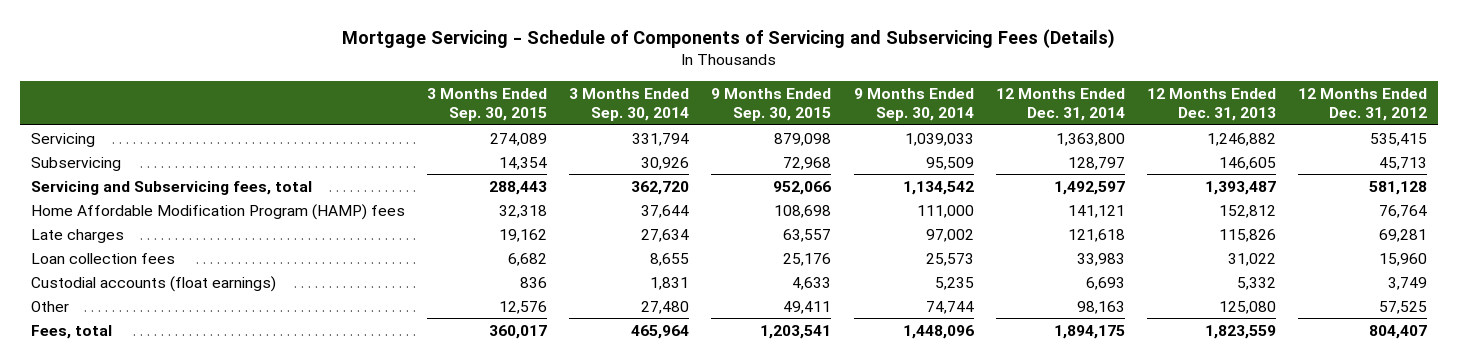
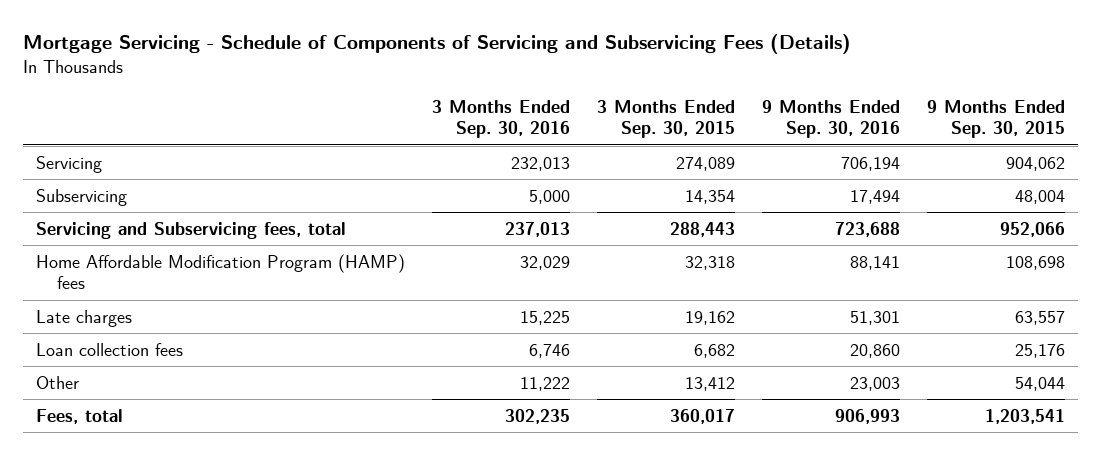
[569,87,690,122] 3 Months Ended Sep. 30, 2014 -> none
[853,87,974,122] 9 Months Ended Sep. 30, 2014 -> none
[995,87,1125,122] 12 Months Ended Dec. 31, 2014 -> none
[1146,87,1276,122] 12 Months Ended Dec. 31, 2013 -> none
[1298,87,1428,122] 12 Months Ended Dec. 31, 2012 -> none
none -> [431,99,570,139] 3 Months Ended Sep. 30, 2016
none -> [761,99,900,139] 9 Months Ended Sep. 30, 2016
[774,132,832,146] 879,098 -> [1005,156,1065,171] 904,062
[783,156,832,170] 72,968 -> [1014,189,1065,204] 48,004
[31,275,277,292] Custodial accounts (float earnings) -> none
[499,300,548,314] 12,576 -> [684,376,735,391] 13,412
[783,300,832,314] 49,411 -> [1014,376,1065,391] 54,044

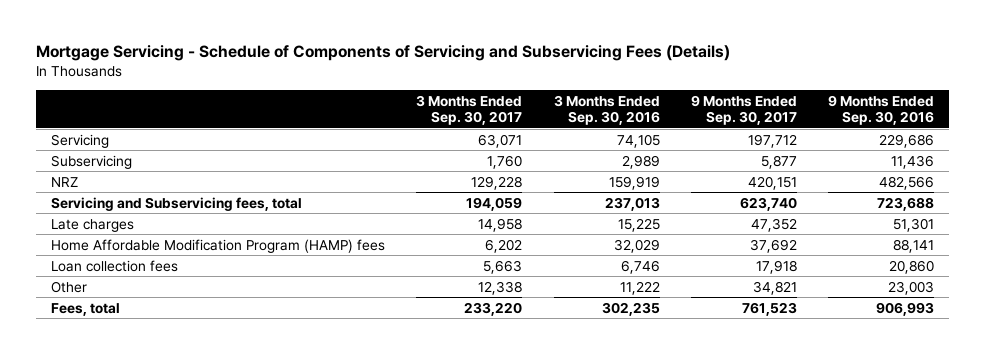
[596,99,735,139] 3 Months Ended Sep. 30, 2015 -> none
[926,99,1065,139] 9 Months Ended Sep. 30, 2015 -> none
none -> [416,94,523,126] 3 Months Ended Sep. 30, 2017
none -> [690,94,797,126] 9 Months Ended Sep. 30, 2017
[510,156,570,171] 232,013 -> [616,133,660,148] 74,105
[840,156,900,171] 706,194 -> [878,133,934,148] 229,686
[528,189,570,204] 5,000 -> [621,154,660,169] 2,989
[849,189,900,204] 17,494 -> [890,154,934,169] 11,436
none -> [51,176,79,187] NRZ
[35,253,405,290] Home Affordable Modification Program (HAMP) fees -> [51,238,386,253] Home Affordable Modification Program (HAMP) fees

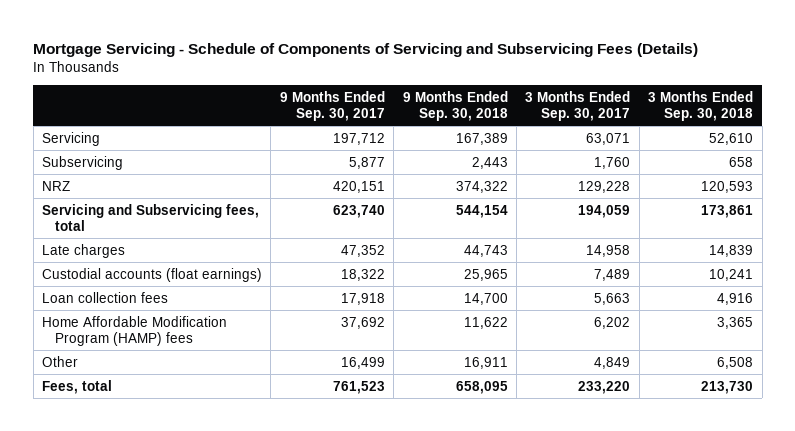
[553,94,660,126] 3 Months Ended Sep. 30, 2016 -> none
[827,94,934,126] 9 Months Ended Sep. 30, 2016 -> none
none -> [402,90,508,121] 9 Months Ended Sep. 30, 2018
none -> [648,90,754,121] 3 Months Ended Sep. 30, 2018
none -> [42,267,263,282] Custodial accounts (float earnings)
[51,238,386,253] Home Affordable Modification Program (HAMP) fees -> [42,315,228,346] Home Affordable Modification Program (HAMP) fees
[478,280,523,295] 12,338 -> [594,356,631,369] 4,849
[752,280,797,295] 34,821 -> [340,356,385,369] 16,499

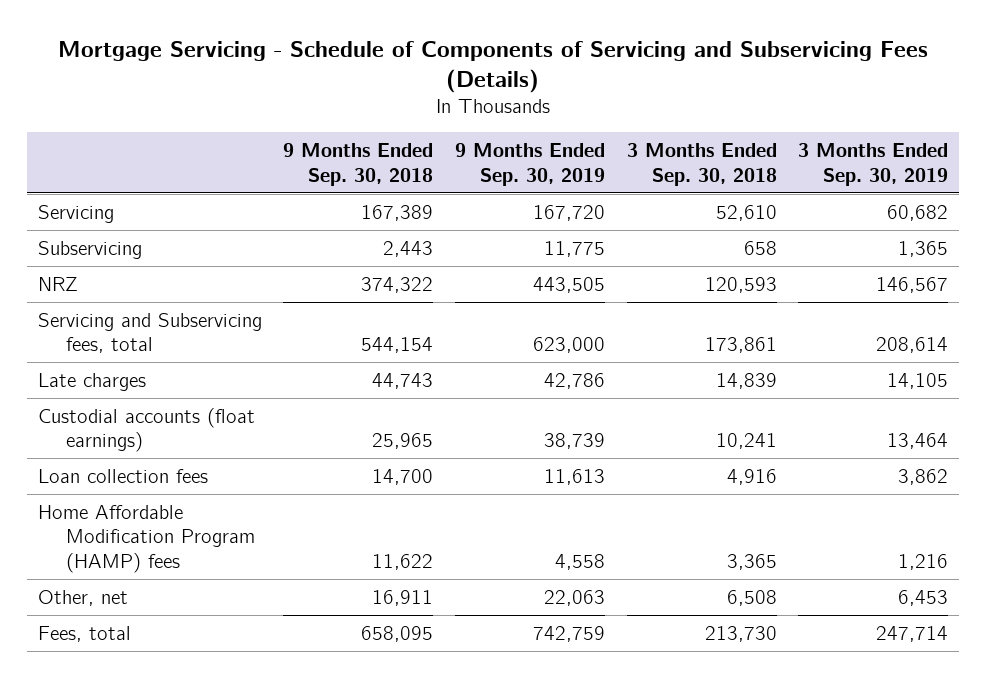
[279,90,385,121] 9 Months Ended Sep. 30, 2017 -> none
[525,90,631,121] 3 Months Ended Sep. 30, 2017 -> none
none -> [455,143,606,186] 9 Months Ended Sep. 30, 2019
none -> [798,143,949,186] 3 Months Ended Sep. 30, 2019
[42,355,79,367] Other -> [37,589,128,606] Other, net

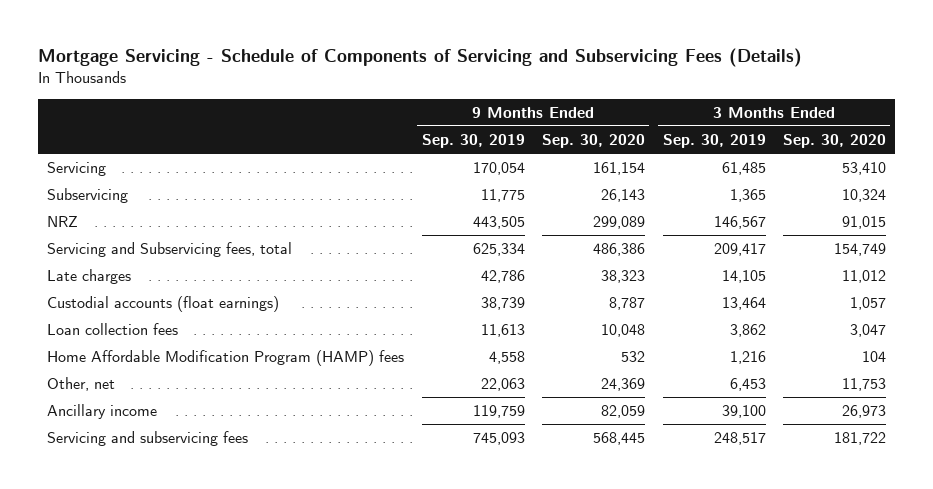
[283,143,434,186] 9 Months Ended Sep. 30, 2018 -> none
[626,143,777,186] 3 Months Ended Sep. 30, 2018 -> none
none -> [542,133,646,148] Sep. 30, 2020
none -> [783,133,887,148] Sep. 30, 2020
[533,204,606,221] 167,720 -> [472,162,525,176] 170,054
[887,204,949,221] 60,682 -> [721,162,766,176] 61,485
[533,337,606,354] 623,000 -> [472,243,525,257] 625,334
[876,337,949,354] 208,614 -> [713,243,766,257] 209,417
[37,625,131,642] Fees, total -> none
none -> [47,404,158,420] Ancillary income
none -> [47,431,249,447] Servicing and subservicing fees

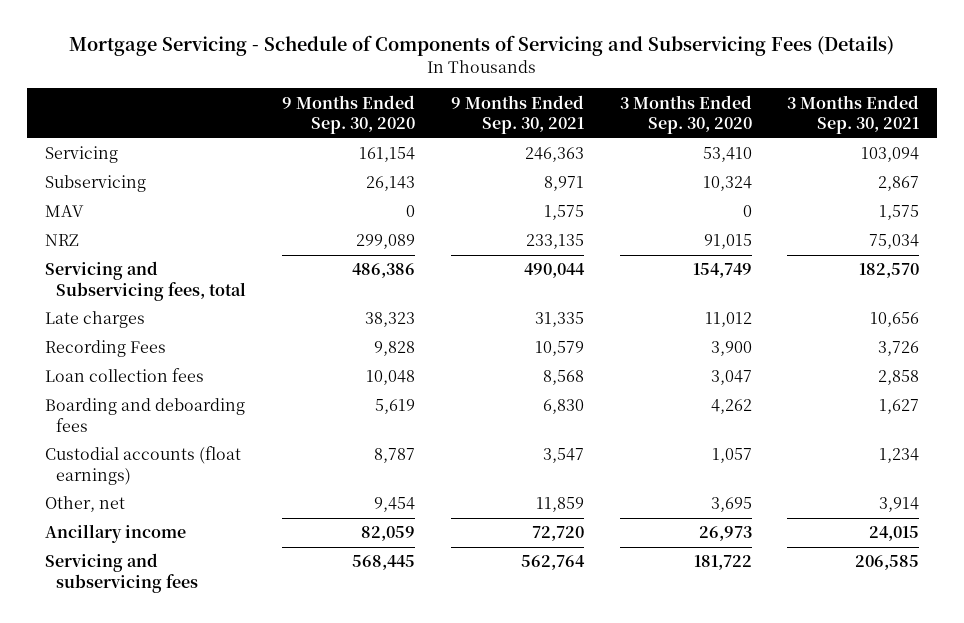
[421,133,525,148] Sep. 30, 2019 -> none
[662,133,766,148] Sep. 30, 2019 -> none
none -> [450,94,584,134] 9 Months Ended Sep. 30, 2021
none -> [787,94,920,134] 3 Months Ended Sep. 30, 2021
none -> [44,205,84,218] MAV
none -> [44,340,166,358] Recording Fees
[47,350,405,367] Home Affordable Modification Program (HAMP) fees -> none
none -> [44,398,245,432] Boarding and deboarding fees
[47,296,280,313] Custodial accounts (float earnings) -> [44,446,241,485] Custodial accounts (float earnings)
[601,378,646,392] 24,369 -> [373,497,415,513] 9,454
[842,378,887,392] 11,753 -> [710,497,752,513] 3,695

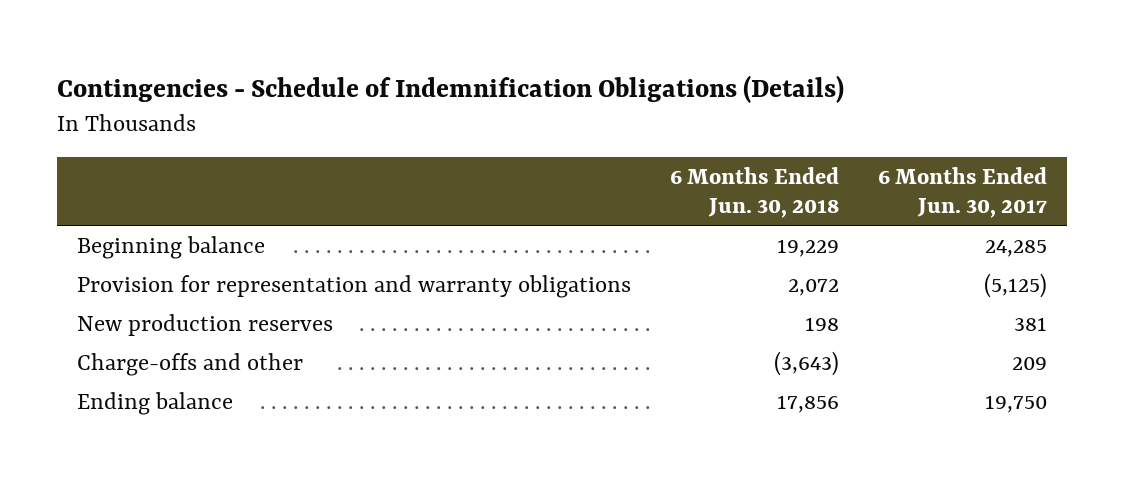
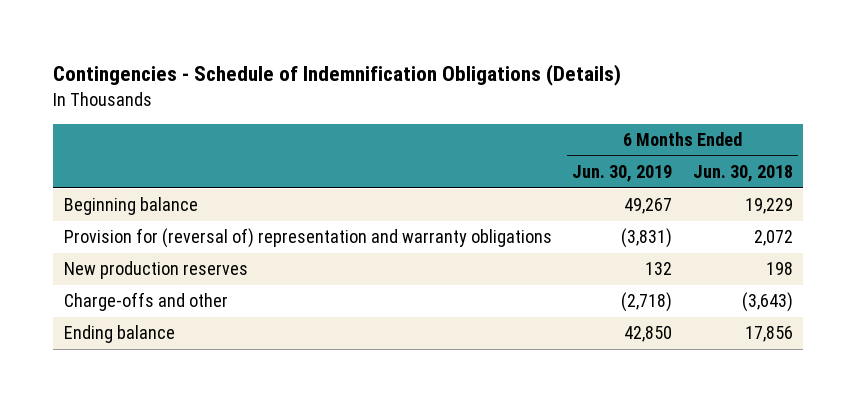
[878,166,1048,219] 6 Months Ended Jun. 30, 2017 -> none
none -> [572,165,673,183] Jun. 30, 2019
[76,274,631,298] Provision for representation and warranty obligations -> [63,228,552,249] Provision for (reversal of) representation and warranty obligations

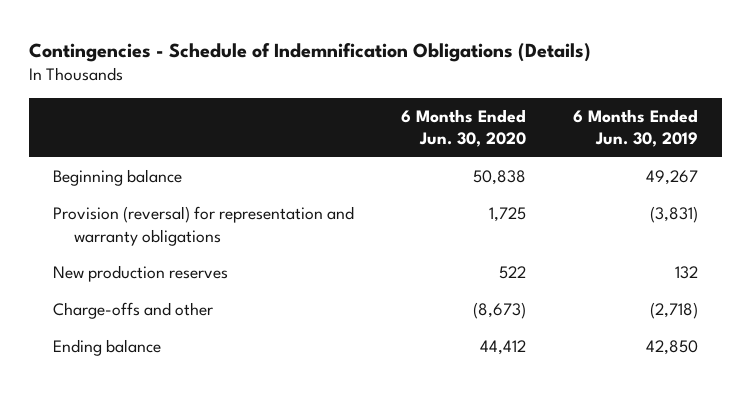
[693,165,794,183] Jun. 30, 2018 -> none
none -> [400,108,526,148] 6 Months Ended Jun. 30, 2020
[63,228,552,249] Provision for (reversal of) representation and warranty obligations -> [52,206,354,246] Provision (reversal) for representation and warranty obligations

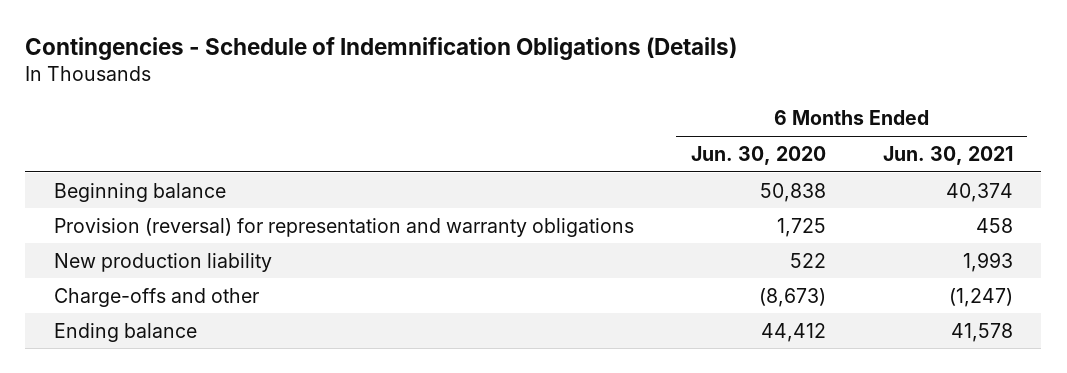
[572,108,698,148] 6 Months Ended Jun. 30, 2019 -> none
none -> [882,145,1013,165] Jun. 30, 2021
[52,265,228,283] New production reserves -> [53,252,272,272] New production liability

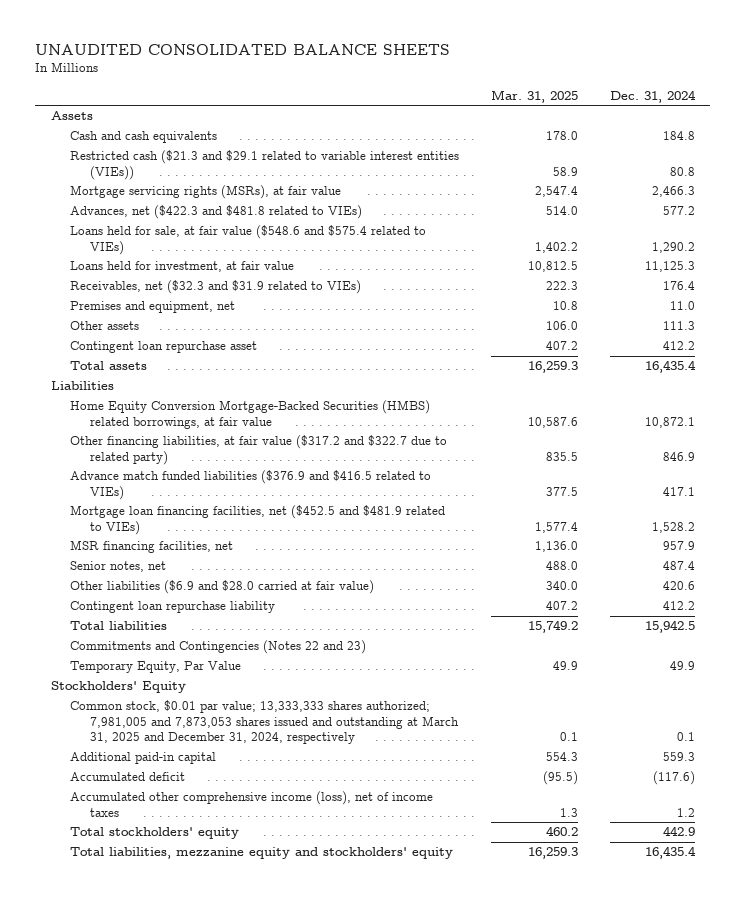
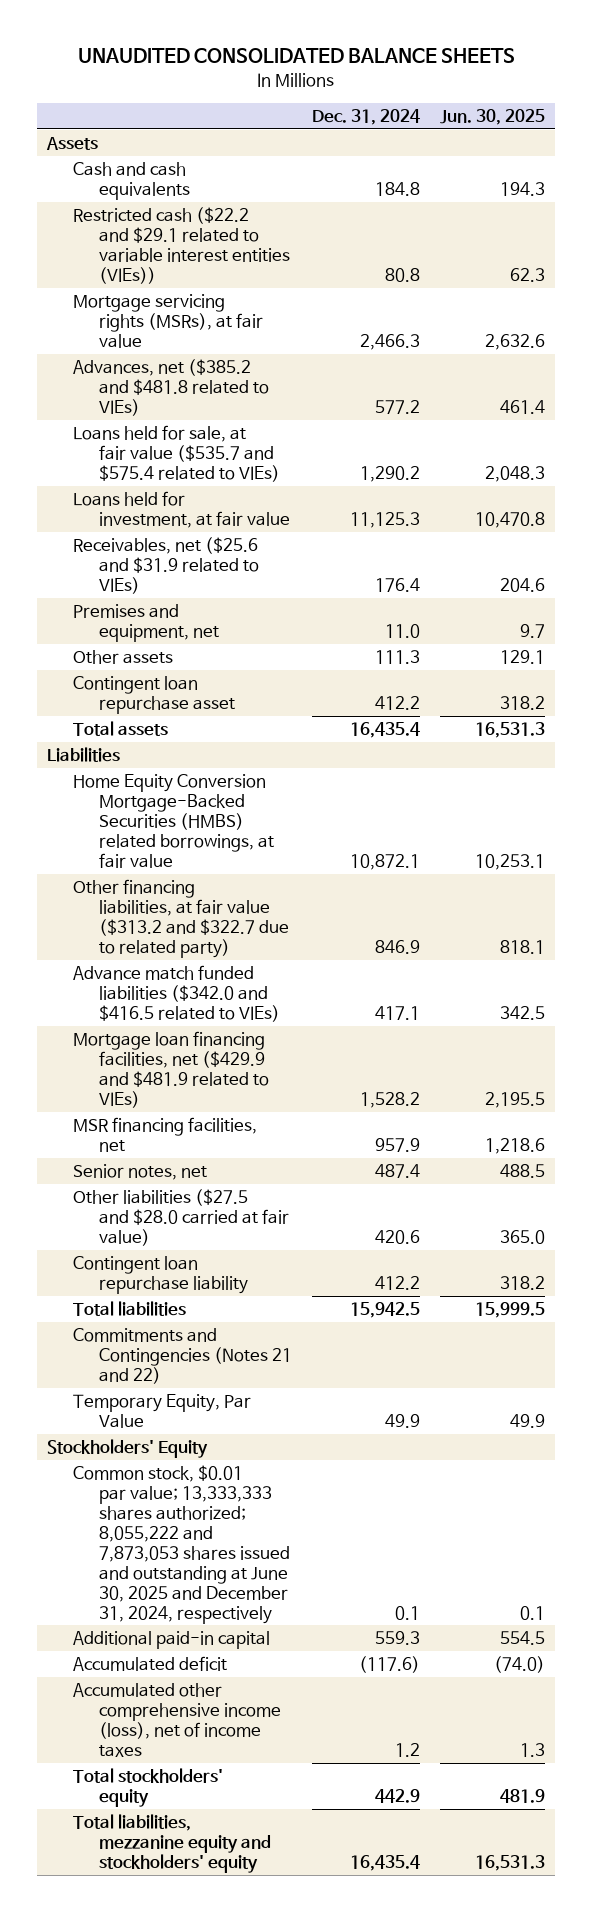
[491,89,579,103] Mar. 31, 2025 -> none
none -> [440,109,546,126] Jun. 30, 2025
[70,150,460,180] Restricted cash ($21.3 and $29.1 related to variable interest entities (VIEs)) -> [72,206,290,284] Restricted cash ($22.2 and $29.1 related to variable interest entities (VIEs))
[70,205,363,220] Advances, net ($422.3 and $481.8 related to VIEs) -> [72,358,269,416] Advances, net ($385.2 and $481.8 related to VIEs)
[70,225,427,255] Loans held for sale, at fair value ($548.6 and $575.4 related to VIEs) -> [72,424,280,482] Loans held for sale, at fair value ($535.7 and $575.4 related to VIEs)
[70,280,362,295] Receivables, net ($32.3 and $31.9 related to VIEs) -> [72,536,259,594] Receivables, net ($25.6 and $31.9 related to VIEs)
[70,435,448,465] Other financing liabilities, at fair value ($317.2 and $322.7 due to related party) -> [72,878,289,958] Other financing liabilities, at fair value ($313.2 and $322.7 due to related party)
[70,470,432,500] Advance match funded liabilities ($376.9 and $416.5 related to VIEs) -> [72,964,280,1022] Advance match funded liabilities ($342.0 and $416.5 related to VIEs)
[70,505,446,535] Mortgage loan financing facilities, net ($452.5 and $481.9 related to VIEs) -> [72,1030,269,1108] Mortgage loan financing facilities, net ($429.9 and $481.9 related to VIEs)
[70,580,375,595] Other liabilities ($6.9 and $28.0 carried at fair value) -> [72,1188,289,1246] Other liabilities ($27.5 and $28.0 carried at fair value)
[70,640,367,655] Commitments and Contingencies (Notes 22 and 23) -> [72,1327,292,1384] Commitments and Contingencies (Notes 21 and 22)
[70,700,459,745] Common stock, $0.01 par value; 13,333,333 shares authorized; 7,981,005 and 7,873,053 shares issued and outstanding at March 31, 2025 and December 31, 2024, respectively -> [72,1464,290,1624] Common stock, $0.01 par value; 13,333,333 shares authorized; 8,055,222 and 7,873,053 shares issued and outstanding at June 30, 2025 and December 31, 2024, respectively

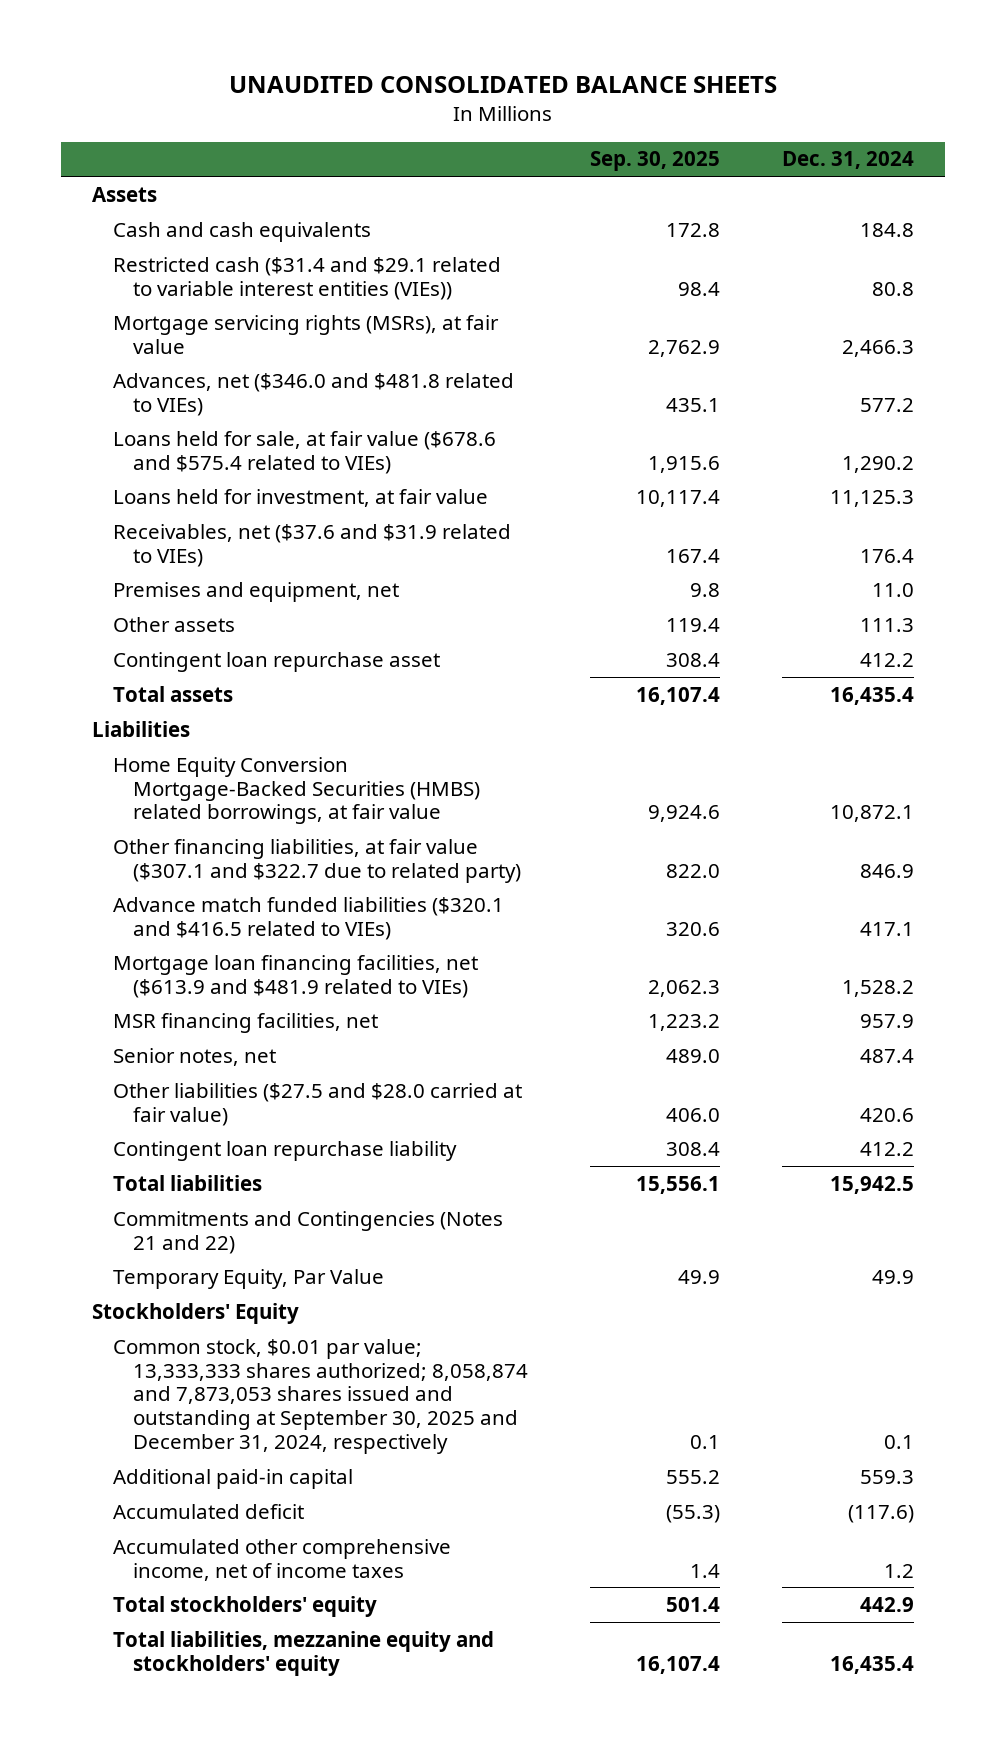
[440,109,546,126] Jun. 30, 2025 -> none
none -> [590,151,721,172] Sep. 30, 2025
[72,206,290,284] Restricted cash ($22.2 and $29.1 related to variable interest entities (VIEs)) -> [112,256,501,300] Restricted cash ($31.4 and $29.1 related to variable interest entities (VIEs))
[72,358,269,416] Advances, net ($385.2 and $481.8 related to VIEs) -> [112,372,514,416] Advances, net ($346.0 and $481.8 related to VIEs)
[72,424,280,482] Loans held for sale, at fair value ($535.7 and $575.4 related to VIEs) -> [112,430,496,474] Loans held for sale, at fair value ($678.6 and $575.4 related to VIEs)
[72,536,259,594] Receivables, net ($25.6 and $31.9 related to VIEs) -> [112,523,511,567] Receivables, net ($37.6 and $31.9 related to VIEs)
[72,878,289,958] Other financing liabilities, at fair value ($313.2 and $322.7 due to related party) -> [112,838,522,883] Other financing liabilities, at fair value ($307.1 and $322.7 due to related party)
[72,964,280,1022] Advance match funded liabilities ($342.0 and $416.5 related to VIEs) -> [112,896,504,940] Advance match funded liabilities ($320.1 and $416.5 related to VIEs)
[72,1030,269,1108] Mortgage loan financing facilities, net ($429.9 and $481.9 related to VIEs) -> [112,954,478,998] Mortgage loan financing facilities, net ($613.9 and $481.9 related to VIEs)
[72,1464,290,1624] Common stock, $0.01 par value; 13,333,333 shares authorized; 8,055,222 and 7,873,053 shares issued and outstanding at June 30, 2025 and December 31, 2024, respectively -> [112,1338,529,1455] Common stock, $0.01 par value; 13,333,333 shares authorized; 8,058,874 and 7,873,053 shares issued and outstanding at September 30, 2025 and December 31, 2024, respectively
[72,1682,281,1757] Accumulated other comprehensive income (loss), net of income taxes -> [112,1538,451,1581] Accumulated other comprehensive income, net of income taxes

